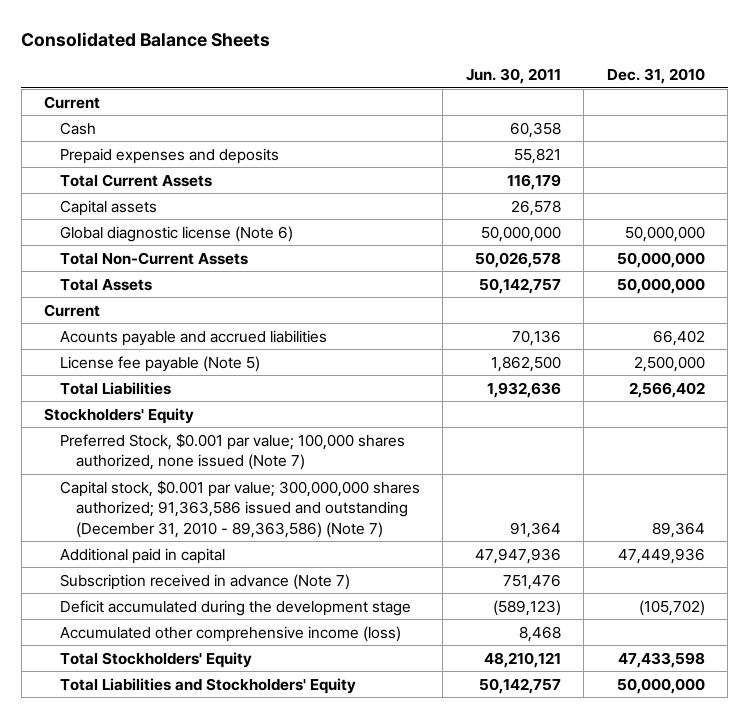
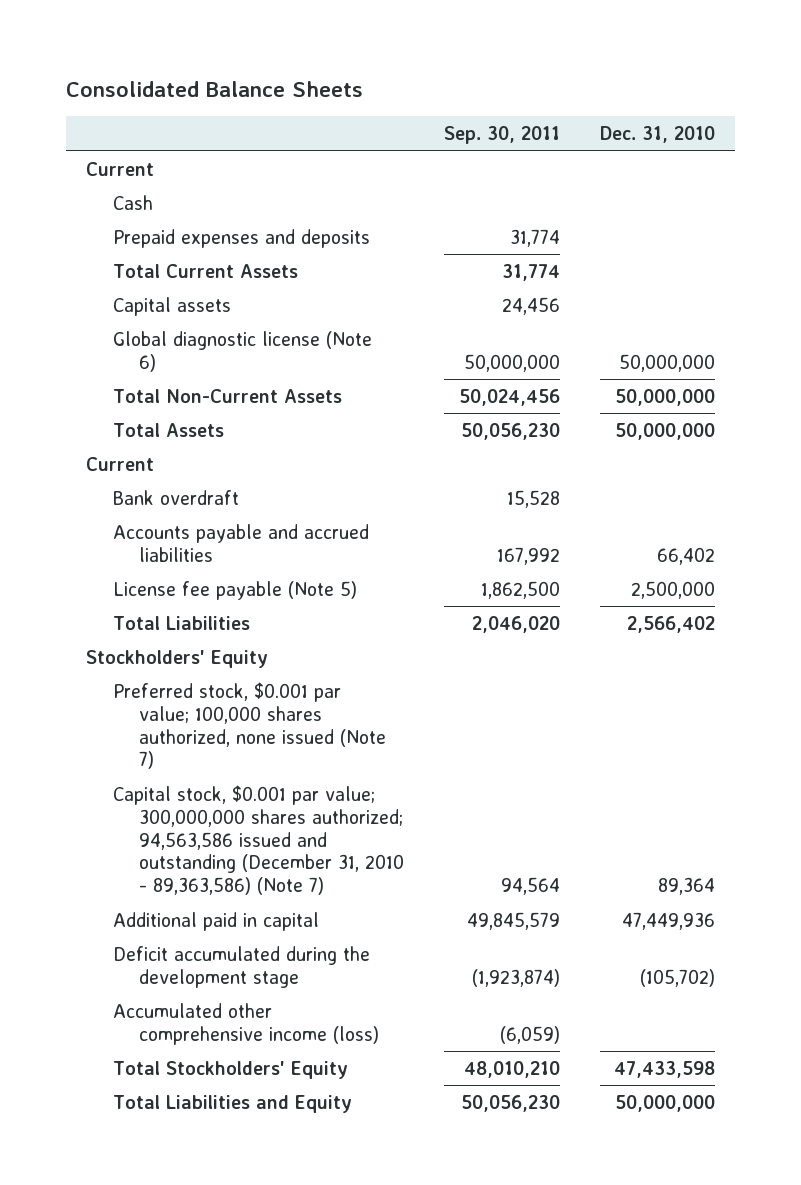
[465,68,561,85] Jun. 30, 2011 -> none
none -> [444,126,561,145] Sep. 30, 2011
none -> [112,489,239,505] Bank overdraft
[59,329,327,346] Acounts payable and accrued liabilities -> [112,523,369,562] Accounts payable and accrued liabilities
[59,432,405,471] Preferred Stock, $0.001 par value; 100,000 shares authorized, none issued (Note 7) -> [112,681,387,770] Preferred stock, $0.001 par value; 100,000 shares authorized, none issued (Note 7)
[59,479,420,538] Capital stock, $0.001 par value; 300,000,000 shares authorized; 91,363,586 issued and outstanding (December 31, 2010 - 89,363,586) (Note 7) -> [112,784,405,896] Capital stock, $0.001 par value; 300,000,000 shares authorized; 94,563,586 issued and outstanding (December 31, 2010 - 89,363,586) (Note 7)
[59,573,350,590] Subscription received in advance (Note 7) -> none
[59,677,356,694] Total Liabilities and Stockholders' Equity -> [112,1094,352,1113] Total Liabilities and Equity

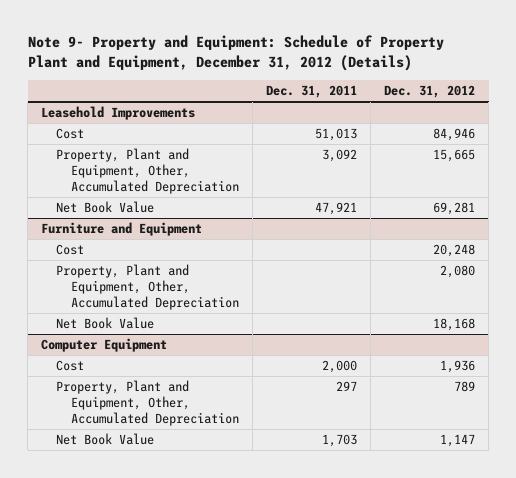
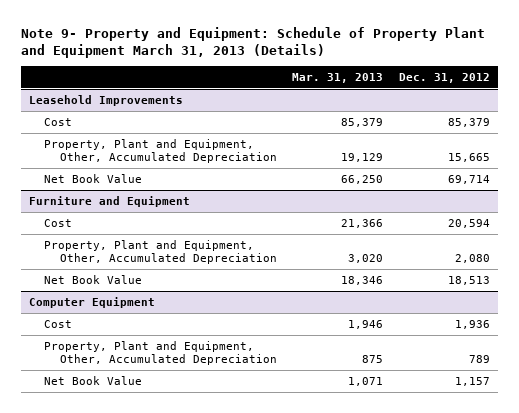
[27,35,444,72] Note 9- Property and Equipment: Schedule of Property Plant and Equipment, December 31, 2012 (Details) -> [20,26,485,58] Note 9- Property and Equipment: Schedule of Property Plant and Equipment March 31, 2013 (Details)
[265,85,357,99] Dec. 31, 2011 -> none
none -> [292,72,384,83] Mar. 31, 2013
[433,128,476,142] 84,946 -> [448,118,491,128] 85,379
[433,202,476,216] 69,281 -> [448,175,491,185] 69,714
[433,244,476,258] 20,248 -> [448,219,491,229] 20,594
[433,318,476,332] 18,168 -> [448,276,491,286] 18,513
[440,434,476,448] 1,147 -> [455,377,491,387] 1,157

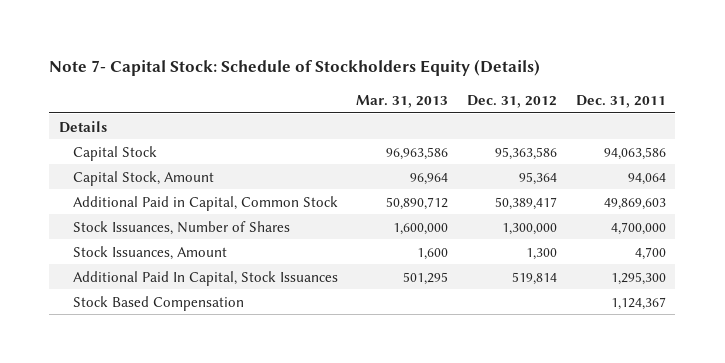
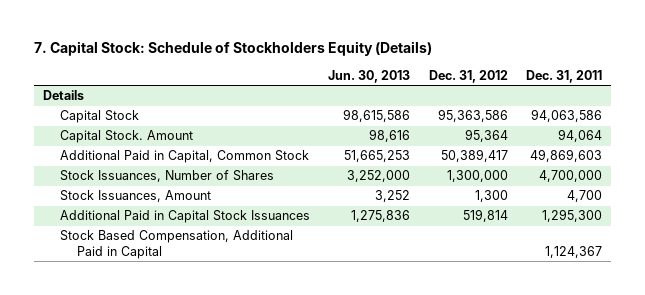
[49,59,541,77] Note 7- Capital Stock: Schedule of Stockholders Equity (Details) -> [34,41,433,57] 7. Capital Stock: Schedule of Stockholders Equity (Details)
[356,94,449,108] Mar. 31, 2013 -> none
none -> [328,69,411,83] Jun. 30, 2013
[72,170,214,186] Capital Stock, Amount -> [60,130,194,144] Capital Stock. Amount
[72,270,338,286] Additional Paid In Capital, Stock Issuances -> [60,210,311,224] Additional Paid in Capital Stock Issuances
[72,295,244,311] Stock Based Compensation -> [60,230,294,259] Stock Based Compensation, Additional Paid in Capital

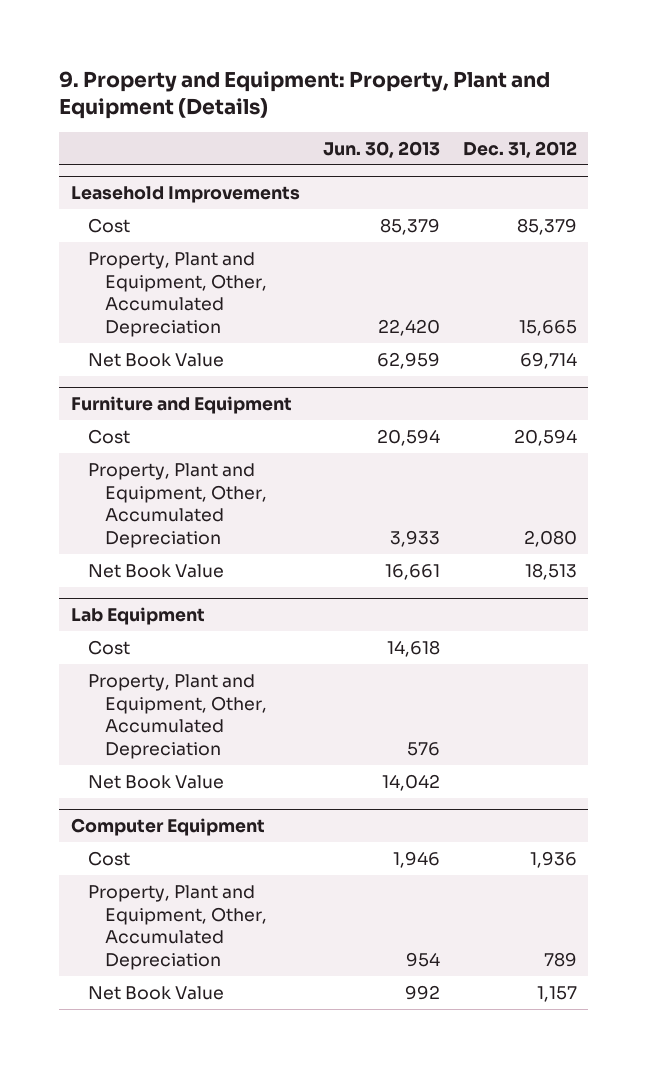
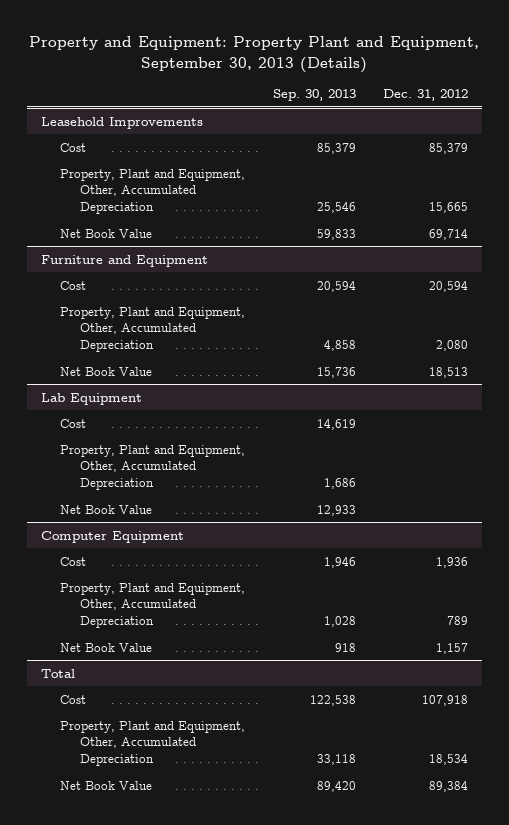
[59,70,551,120] 9. Property and Equipment: Property, Plant and Equipment (Details) -> [29,36,480,73] Property and Equipment: Property Plant and Equipment, September 30, 2013 (Details)
[322,140,440,158] Jun. 30, 2013 -> none
none -> [272,89,356,102] Sep. 30, 2013
none -> [40,668,75,678] Total
none -> [60,694,87,704] Cost
none -> [60,720,246,767] Property, Plant and Equipment, Other, Accumulated Depreciation
none -> [60,780,153,790] Net Book Value

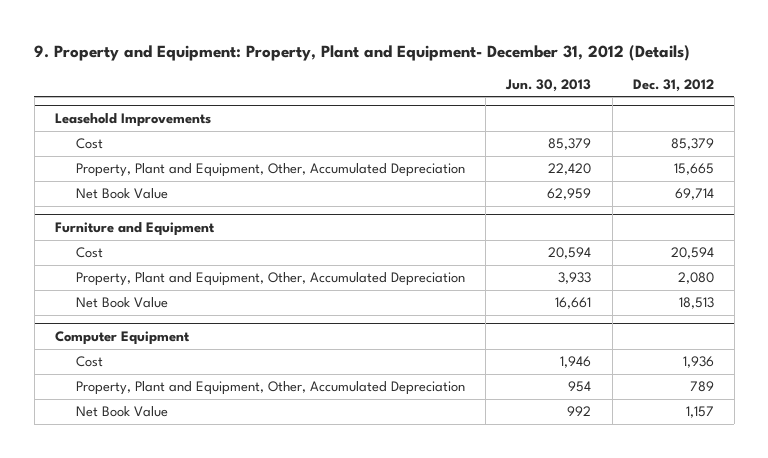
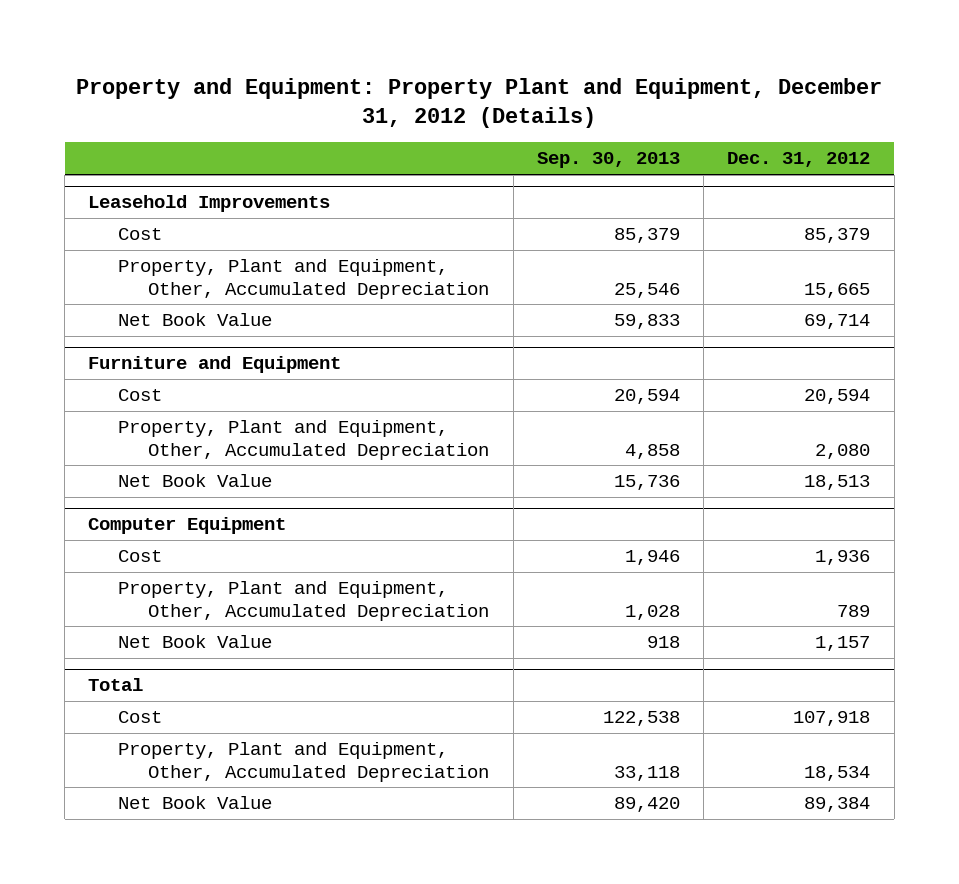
[34,44,691,61] 9. Property and Equipment: Property, Plant and Equipment- December 31, 2012 (Details) -> [76,77,883,129] Property and Equipment: Property Plant and Equipment, December 31, 2012 (Details)
[505,78,592,92] Jun. 30, 2013 -> none
none -> [536,152,680,169] Sep. 30, 2013
none -> [88,678,144,692] Total
none -> [118,711,163,724] Cost
none -> [118,742,490,782] Property, Plant and Equipment, Other, Accumulated Depreciation
none -> [118,796,273,810] Net Book Value

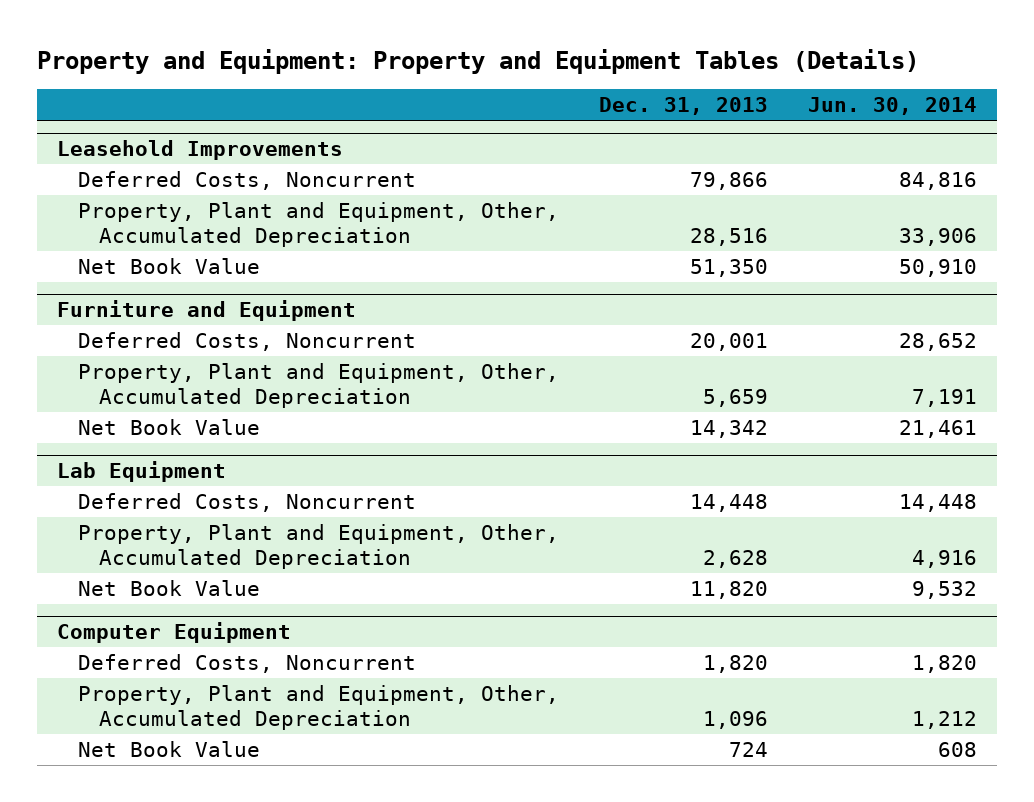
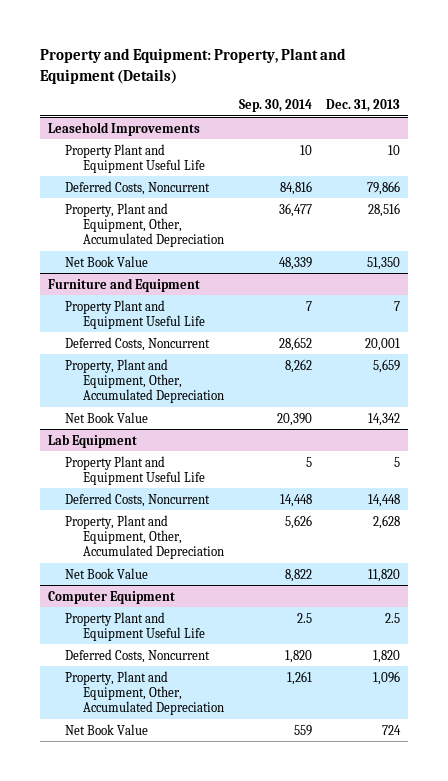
[37,48,920,74] Property and Equipment: Property and Equipment Tables (Details) -> [40,48,347,84] Property and Equipment: Property, Plant and Equipment (Details)
[807,97,977,116] Jun. 30, 2014 -> none
none -> [238,99,312,113] Sep. 30, 2014
none -> [65,143,205,173] Property Plant and Equipment Useful Life
none -> [65,299,205,329] Property Plant and Equipment Useful Life
none -> [65,455,205,485] Property Plant and Equipment Useful Life
none -> [65,611,205,641] Property Plant and Equipment Useful Life

